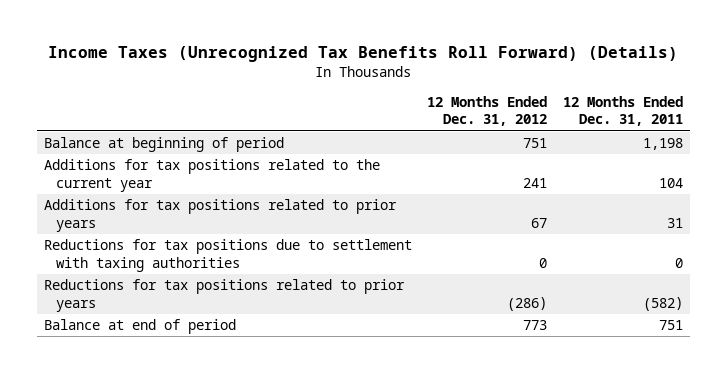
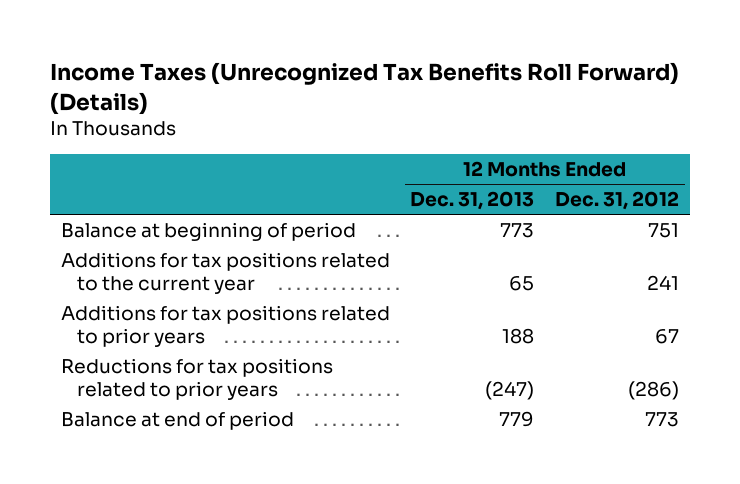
[562,95,683,127] 12 Months Ended Dec. 31, 2011 -> none
none -> [410,191,535,211] Dec. 31, 2013
[44,239,413,272] Reductions for tax positions due to settlement with taxing authorities -> none

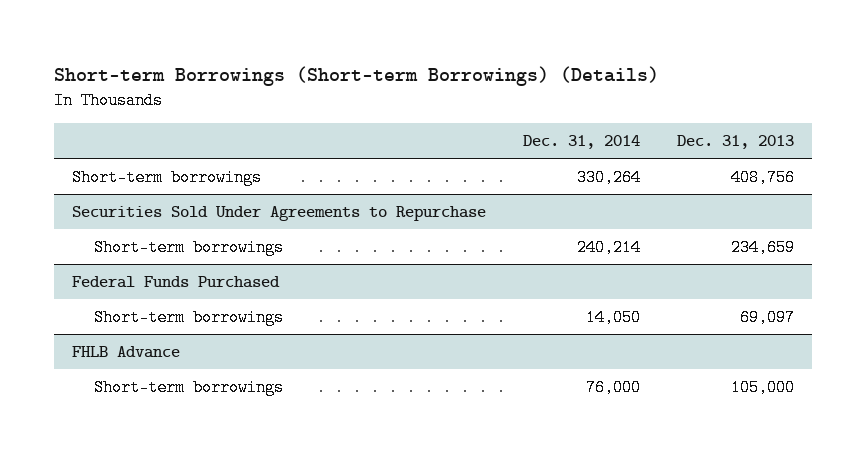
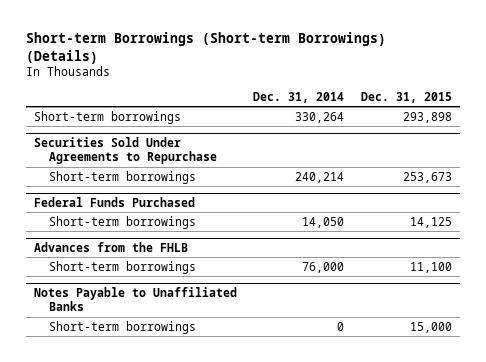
[676,135,794,150] Dec. 31, 2013 -> none
none -> [360,91,452,103] Dec. 31, 2015
[72,346,181,359] FHLB Advance -> [33,241,188,252] Advances from the FHLB
none -> [33,286,237,312] Notes Payable to Unaffiliated Banks
none -> [48,320,196,334] Short-term borrowings

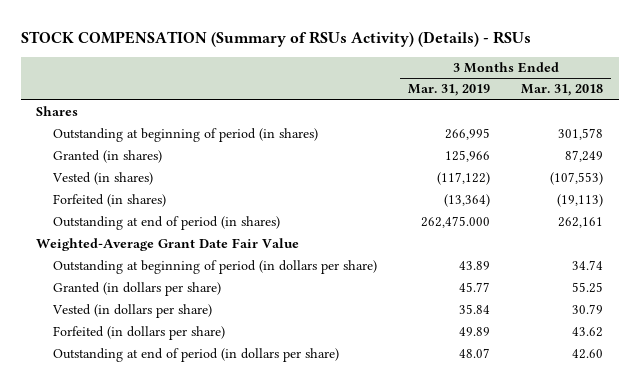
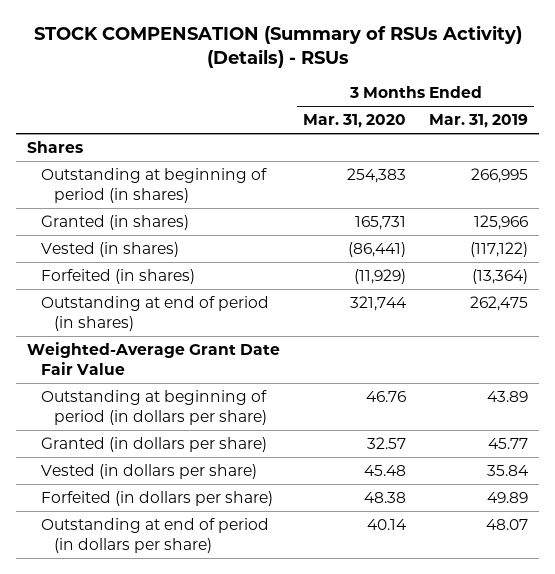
[521,84,604,97] Mar. 31, 2018 -> none
none -> [303,114,407,129] Mar. 31, 2020
[421,216,491,229] 262,475.000 -> [469,295,528,311] 262,475

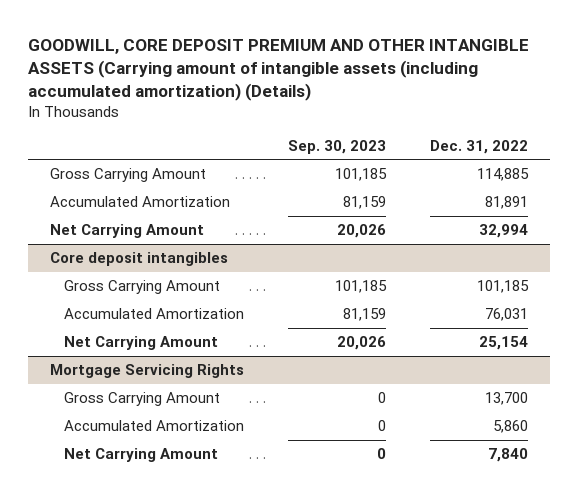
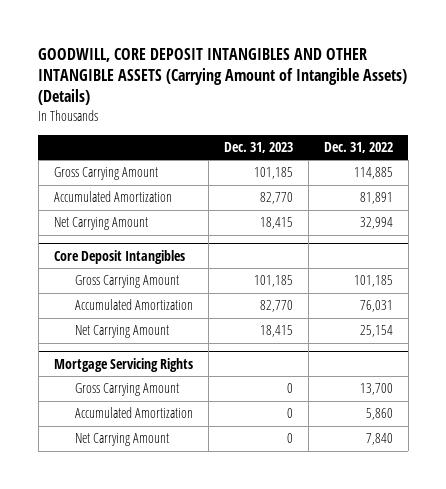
[28,39,530,101] GOODWILL, CORE DEPOSIT PREMIUM AND OTHER INTANGIBLE ASSETS (Carrying amount of intangible assets (including accumulated amortization) (Details) -> [38,47,408,106] GOODWILL, CORE DEPOSIT INTANGIBLES AND OTHER INTANGIBLE ASSETS (Carrying Amount of Intangible Assets) (Details)
[288,139,387,154] Sep. 30, 2023 -> none
none -> [223,141,293,153] Dec. 31, 2023
[50,251,229,266] Core deposit intangibles -> [53,249,185,264] Core Deposit Intangibles

